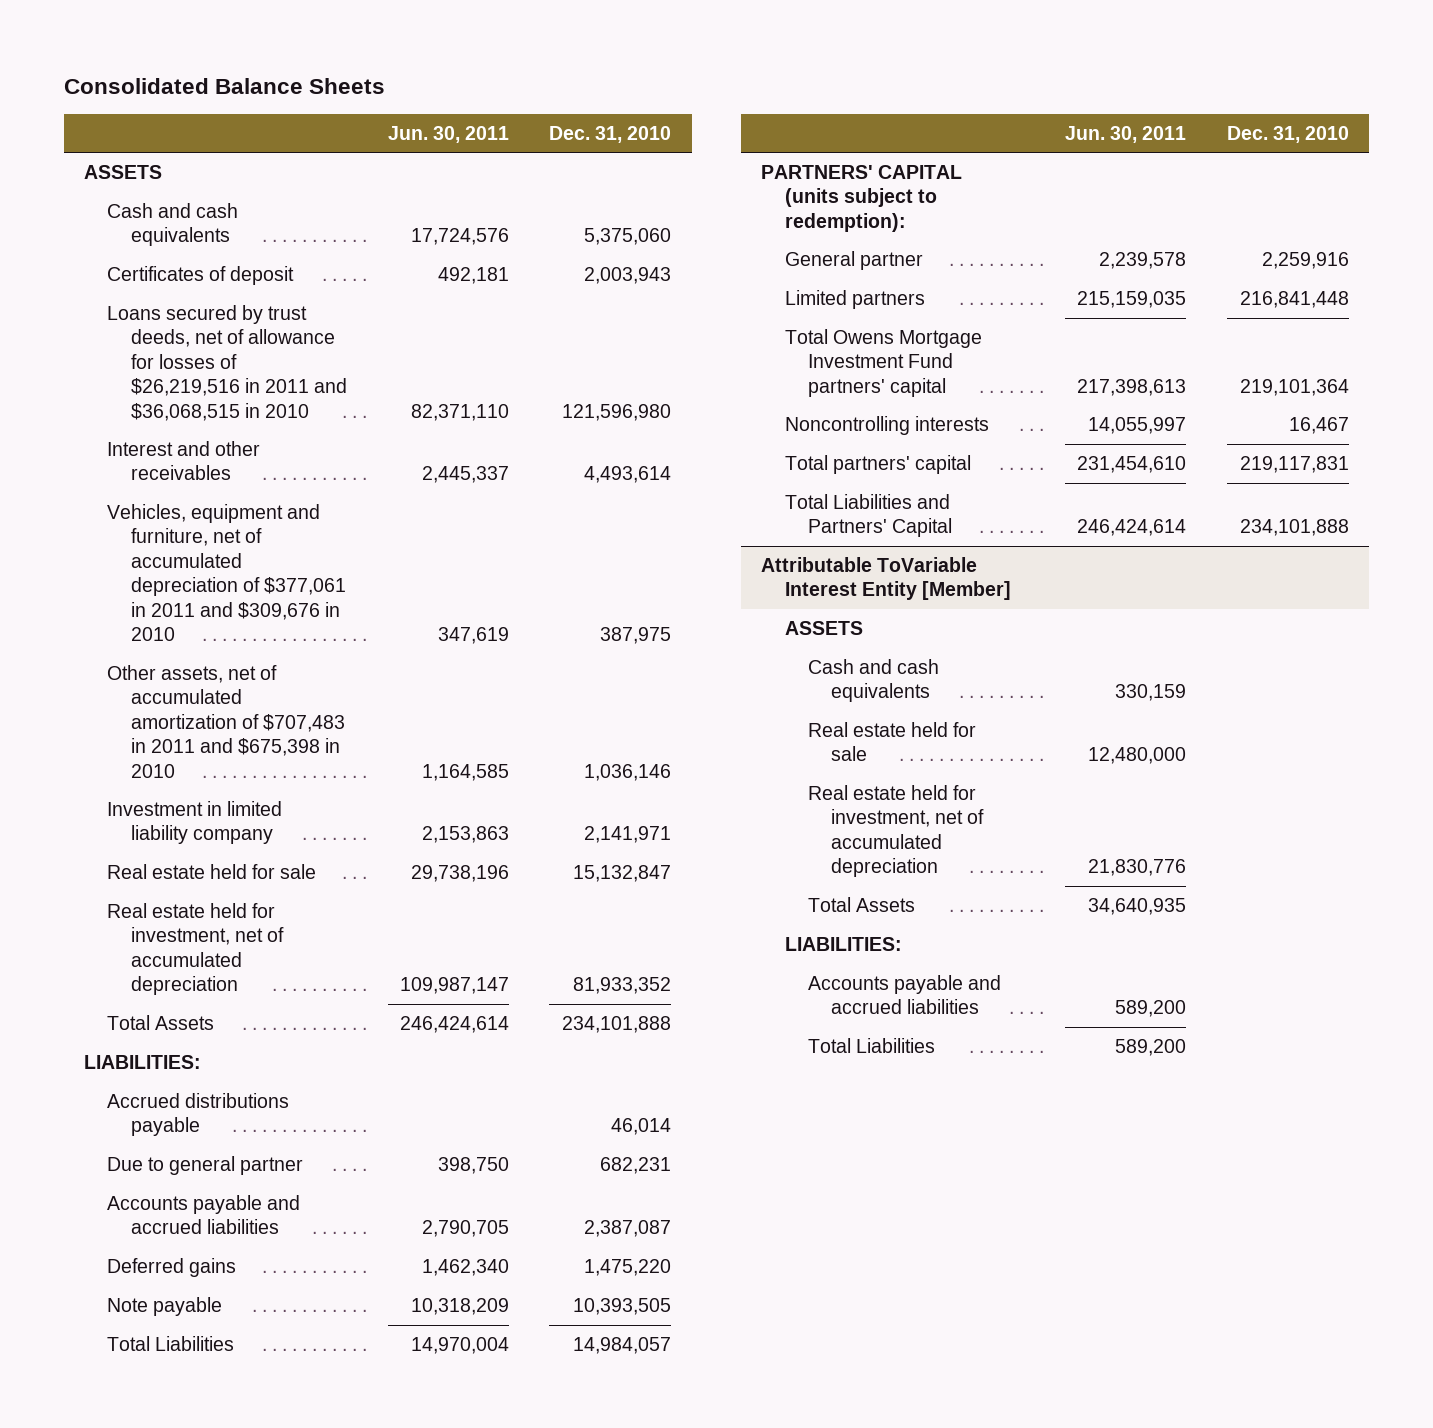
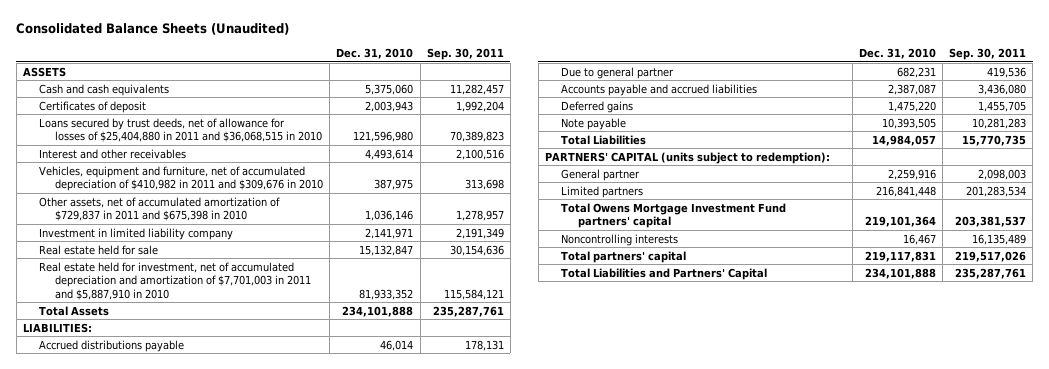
[63,78,385,95] Consolidated Balance Sheets -> [16,23,290,36] Consolidated Balance Sheets (Unaudited)
[387,125,509,143] Jun. 30, 2011 -> none
none -> [426,48,504,61] Sep. 30, 2011
[107,305,347,421] Loans secured by trust deeds, net of allowance for losses of $26,219,516 in 2011 and $36,068,515 in 2010 -> [38,117,323,143] Loans secured by trust deeds, net of allowance for losses of $25,404,880 in 2011 and $36,068,515 in 2010
[107,504,346,642] Vehicles, equipment and furniture, net of accumulated depreciation of $377,061 in 2011 and $309,676 in 2010 -> [38,165,324,192] Vehicles, equipment and furniture, net of accumulated depreciation of $410,982 in 2011 and $309,676 in 2010
[107,665,345,778] Other assets, net of accumulated amortization of $707,483 in 2011 and $675,398 in 2010 -> [38,196,280,222] Other assets, net of accumulated amortization of $729,837 in 2011 and $675,398 in 2010
[107,903,284,996] Real estate held for investment, net of accumulated depreciation -> [38,261,312,300] Real estate held for investment, net of accumulated depreciation and amortization of $7,701,003 in 2011 and $5,887,910 in 2010
[761,557,1011,601] Attributable ToVariable Interest Entity [Member] -> none
[784,621,863,636] ASSETS -> none
[807,659,939,703] Cash and cash equivalents -> none
[807,722,976,762] Real estate held for sale -> none
[807,785,985,878] Real estate held for investment, net of accumulated depreciation -> none
[807,897,915,913] Total Assets -> none
[784,937,902,952] LIABILITIES: -> none
[807,975,1001,1015] Accounts payable and accrued liabilities -> none
[807,1038,935,1054] Total Liabilities -> none

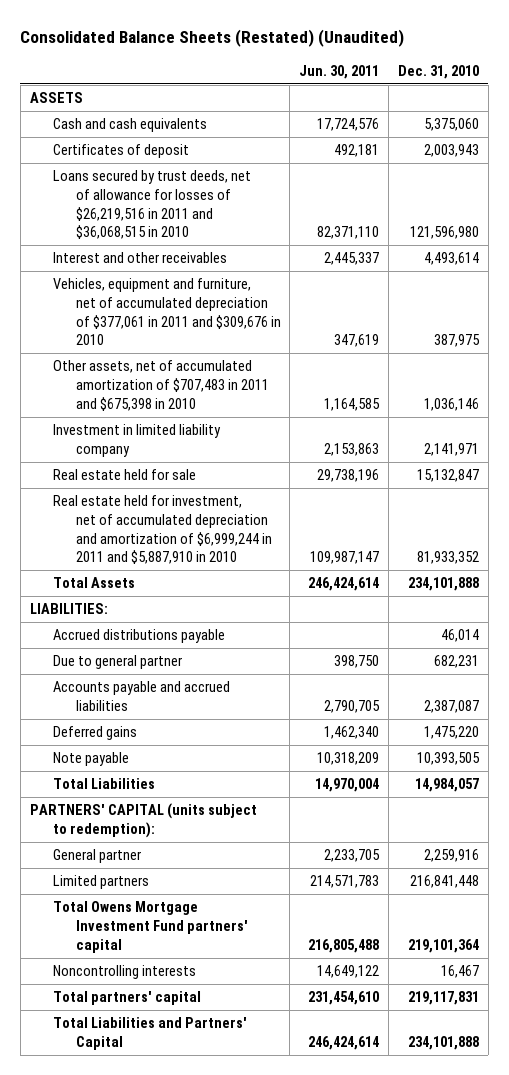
[16,23,290,36] Consolidated Balance Sheets (Unaudited) -> [20,29,405,48] Consolidated Balance Sheets (Restated) (Unaudited)
[426,48,504,61] Sep. 30, 2011 -> none
none -> [299,65,380,80] Jun. 30, 2011
[38,117,323,143] Loans secured by trust deeds, net of allowance for losses of $25,404,880 in 2011 and $36,068,515 in 2010 -> [52,170,251,240] Loans secured by trust deeds, net of allowance for losses of $26,219,516 in 2011 and $36,068,515 in 2010
[38,165,324,192] Vehicles, equipment and furniture, net of accumulated depreciation of $410,982 in 2011 and $309,676 in 2010 -> [52,278,281,346] Vehicles, equipment and furniture, net of accumulated depreciation of $377,061 in 2011 and $309,676 in 2010
[38,196,280,222] Other assets, net of accumulated amortization of $729,837 in 2011 and $675,398 in 2010 -> [52,360,269,411] Other assets, net of accumulated amortization of $707,483 in 2011 and $675,398 in 2010
[38,261,312,300] Real estate held for investment, net of accumulated depreciation and amortization of $7,701,003 in 2011 and $5,887,910 in 2010 -> [52,495,272,565] Real estate held for investment, net of accumulated depreciation and amortization of $6,999,244 in 2011 and $5,887,910 in 2010

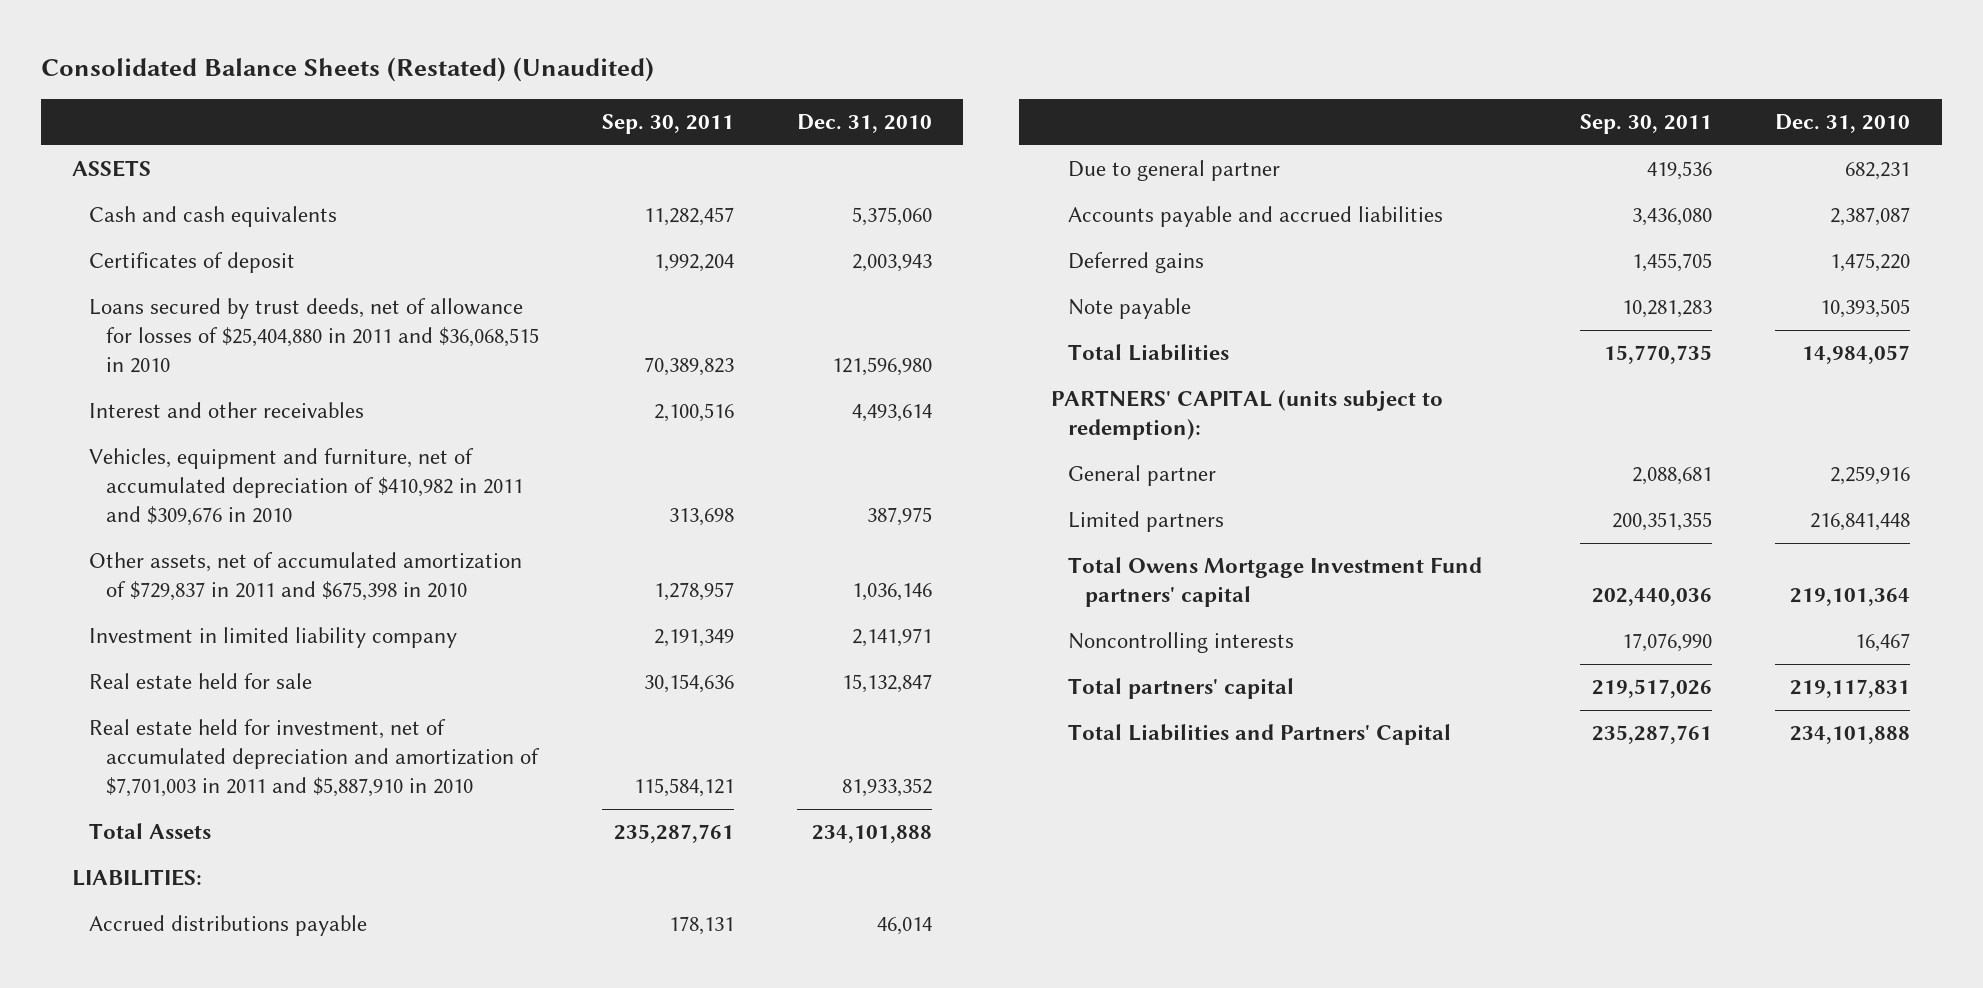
[299,65,380,80] Jun. 30, 2011 -> none
none -> [601,113,734,134] Sep. 30, 2011
[52,170,251,240] Loans secured by trust deeds, net of allowance for losses of $26,219,516 in 2011 and $36,068,515 in 2010 -> [89,298,539,374] Loans secured by trust deeds, net of allowance for losses of $25,404,880 in 2011 and $36,068,515 in 2010
[52,278,281,346] Vehicles, equipment and furniture, net of accumulated depreciation of $377,061 in 2011 and $309,676 in 2010 -> [89,448,523,527] Vehicles, equipment and furniture, net of accumulated depreciation of $410,982 in 2011 and $309,676 in 2010
[52,360,269,411] Other assets, net of accumulated amortization of $707,483 in 2011 and $675,398 in 2010 -> [89,552,523,602] Other assets, net of accumulated amortization of $729,837 in 2011 and $675,398 in 2010
[52,495,272,565] Real estate held for investment, net of accumulated depreciation and amortization of $6,999,244 in 2011 and $5,887,910 in 2010 -> [89,719,540,798] Real estate held for investment, net of accumulated depreciation and amortization of $7,701,003 in 2011 and $5,887,910 in 2010

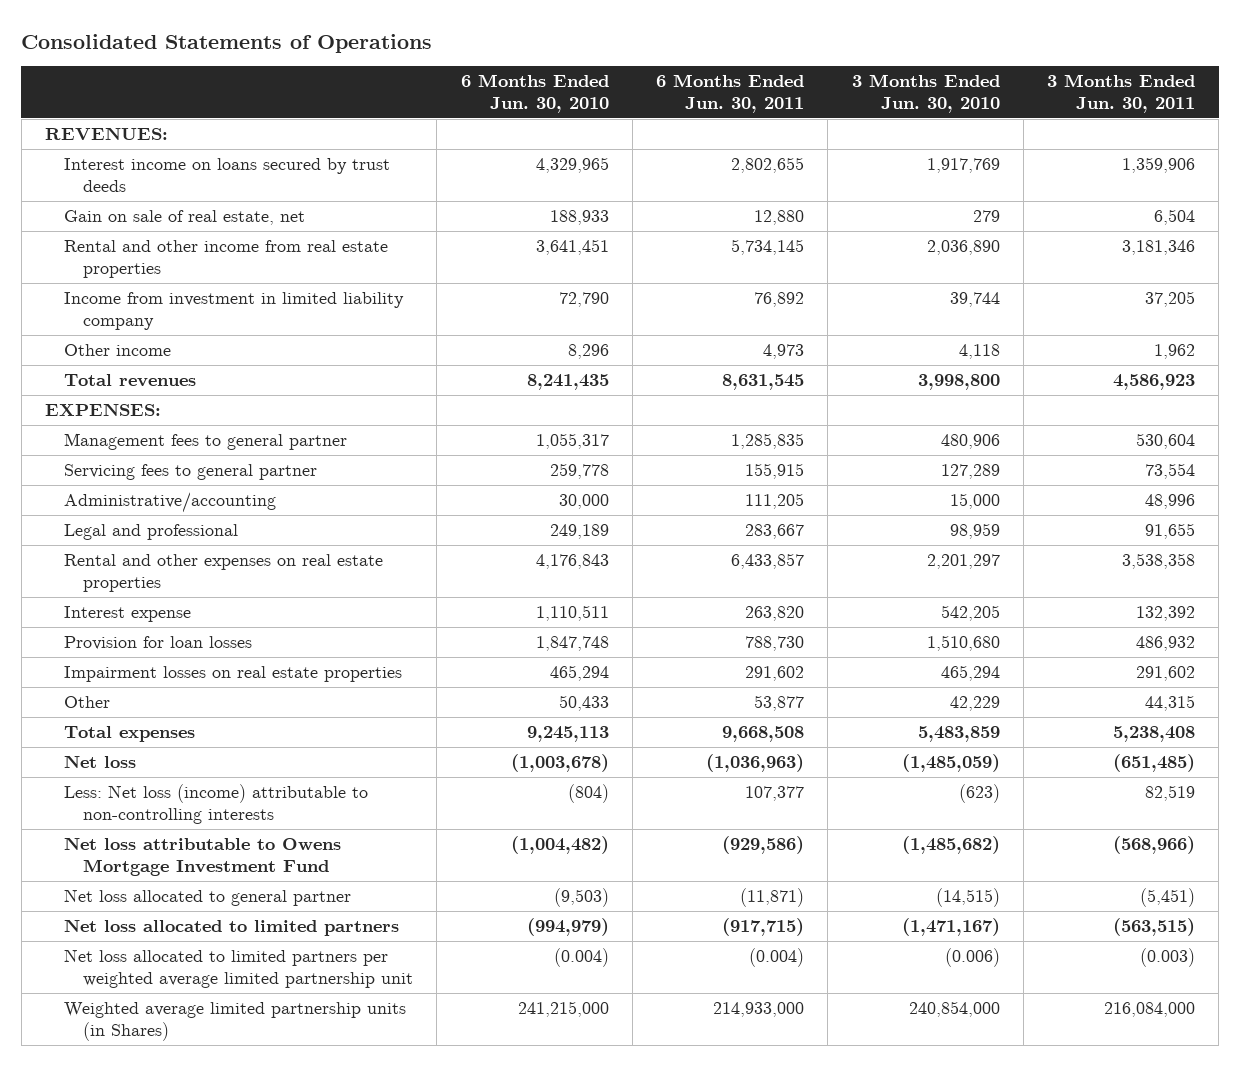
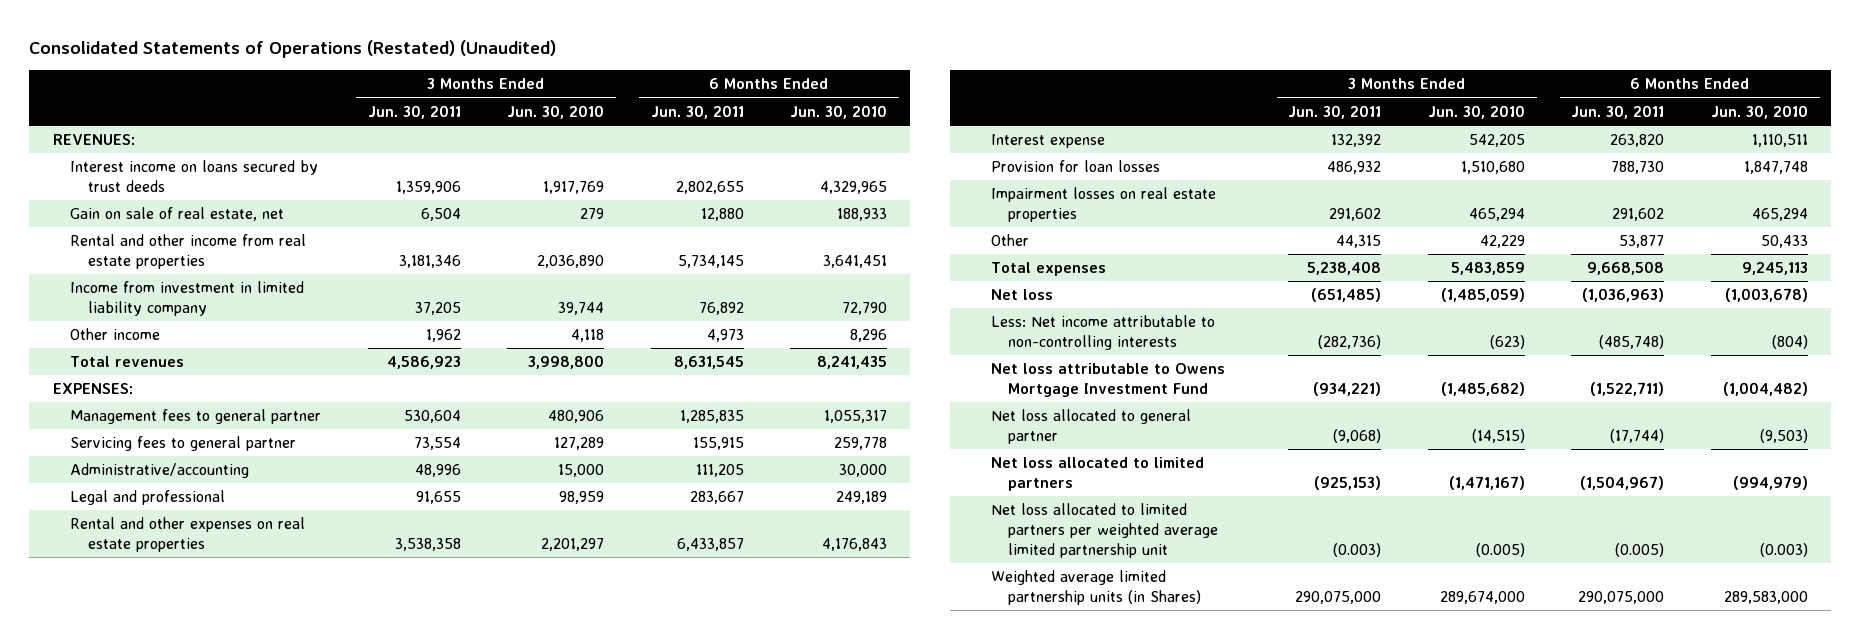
[21,33,433,53] Consolidated Statements of Operations -> [29,40,557,59] Consolidated Statements of Operations (Restated) (Unaudited)
[64,784,369,825] Less: Net loss (income) attributable to non-controlling interests -> [990,315,1215,350] Less: Net income attributable to non-controlling interests
[745,786,805,802] 107,377 -> [1599,334,1665,349] (485,748)
[1145,785,1196,802] 82,519 -> [1318,334,1382,349] (282,736)
[722,836,805,855] (929,586) -> [1590,381,1665,396] (1,522,711)
[1113,836,1196,855] (568,966) -> [1313,381,1382,396] (934,221)
[740,888,805,908] (11,871) -> [1610,428,1665,443] (17,744)
[1140,888,1196,908] (5,451) -> [1333,428,1382,443] (9,068)
[722,918,805,937] (917,715) -> [1580,475,1665,490] (1,504,967)
[1113,918,1196,937] (563,515) -> [1314,475,1382,490] (925,153)
[553,948,609,968] (0.004) -> [1759,542,1808,557] (0.003)
[749,948,805,968] (0.004) -> [1615,542,1665,557] (0.005)
[944,948,1000,968] (0.006) -> [1475,542,1525,557] (0.005)
[517,1001,609,1018] 241,215,000 -> [1723,590,1808,604] 289,583,000
[713,1002,805,1018] 214,933,000 -> [1578,590,1665,604] 290,075,000
[908,1001,1000,1018] 240,854,000 -> [1439,590,1525,604] 289,674,000
[1104,1002,1196,1018] 216,084,000 -> [1295,590,1382,604] 290,075,000

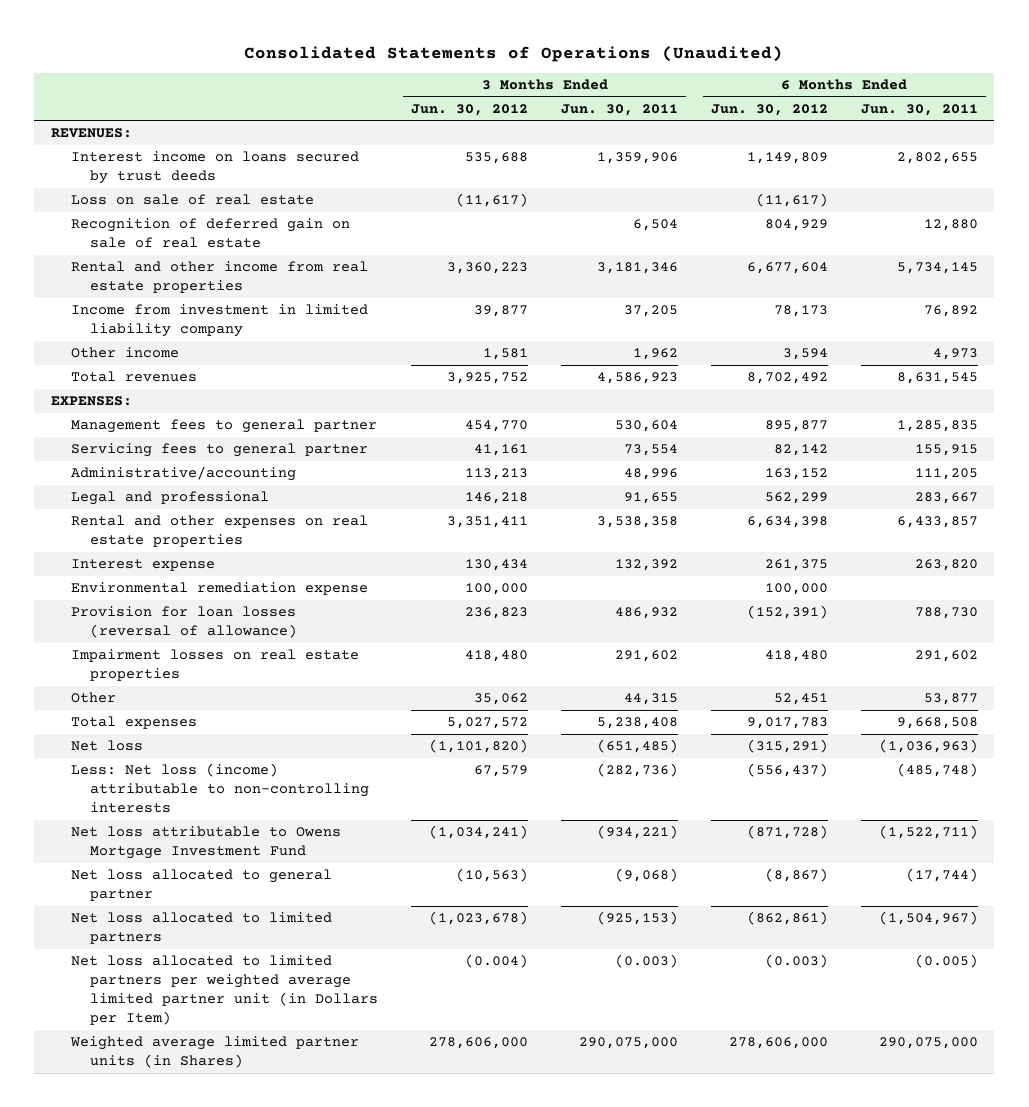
[29,40,557,59] Consolidated Statements of Operations (Restated) (Unaudited) -> [244,45,784,62] Consolidated Statements of Operations (Unaudited)
[507,104,605,119] Jun. 30, 2010 -> none
[790,104,888,119] Jun. 30, 2010 -> none
none -> [411,103,529,116] Jun. 30, 2012
none -> [711,103,829,116] Jun. 30, 2012
none -> [70,194,314,206] Loss on sale of real estate
[70,207,285,222] Gain on sale of real estate, net -> [70,218,350,249] Recognition of deferred gain on sale of real estate
none -> [70,582,368,596] Environmental remediation expense
[990,160,1160,173] Provision for loan losses -> [70,606,298,639] Provision for loan losses (reversal of allowance)
[990,315,1215,350] Less: Net income attributable to non-controlling interests -> [70,763,370,814] Less: Net loss (income) attributable to non-controlling interests
[990,503,1219,558] Net loss allocated to limited partners per weighted average limited partnership unit -> [70,955,379,1026] Net loss allocated to limited partners per weighted average limited partner unit (in Dollars per Item)
[990,570,1202,605] Weighted average limited partnership units (in Shares) -> [69,1036,359,1069] Weighted average limited partner units (in Shares)

